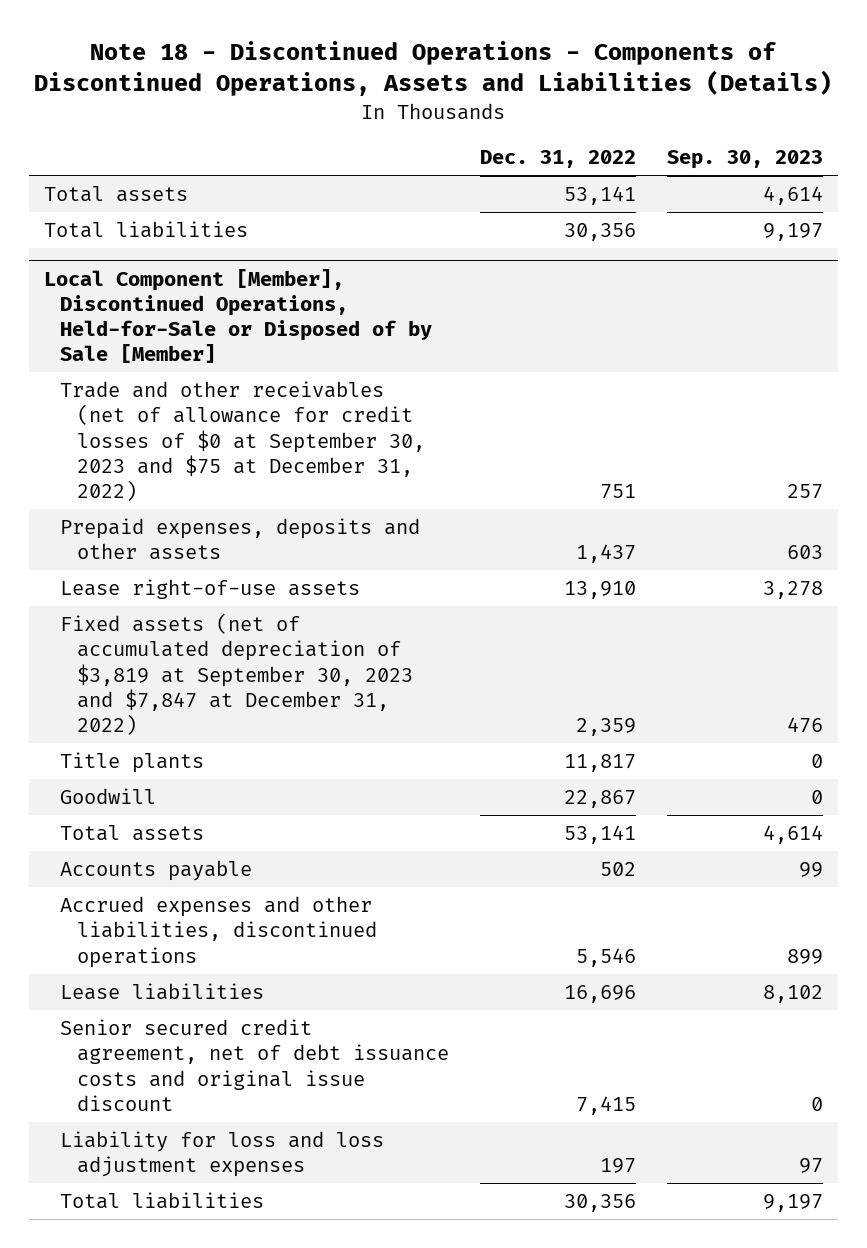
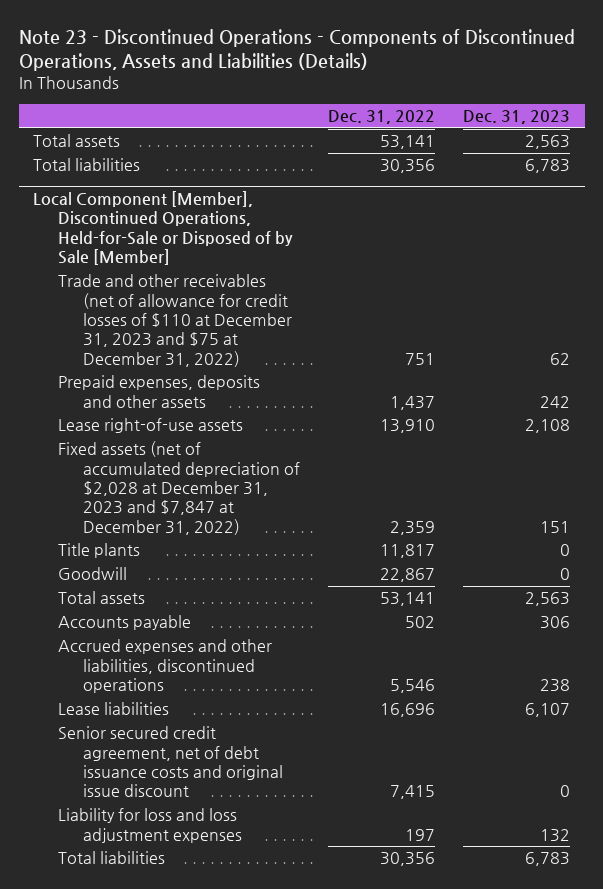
[34,41,833,97] Note 18 - Discontinued Operations - Components of Discontinued Operations, Assets and Liabilities (Details) -> [18,28,575,72] Note 23 - Discontinued Operations - Components of Discontinued Operations, Assets and Liabilities (Details)
[666,150,823,170] Sep. 30, 2023 -> none
none -> [463,110,571,125] Dec. 31, 2023
[60,381,425,502] Trade and other receivables (net of allowance for credit losses of $0 at September 30, 2023 and $75 at December 31, 2022) -> [57,274,292,367] Trade and other receivables (net of allowance for credit losses of $110 at December 31, 2023 and $75 at December 31, 2022)
[60,613,413,736] Fixed assets (net of accumulated depreciation of $3,819 at September 30, 2023 and $7,847 at December 31, 2022) -> [57,441,300,535] Fixed assets (net of accumulated depreciation of $2,028 at December 31, 2023 and $7,847 at December 31, 2022)

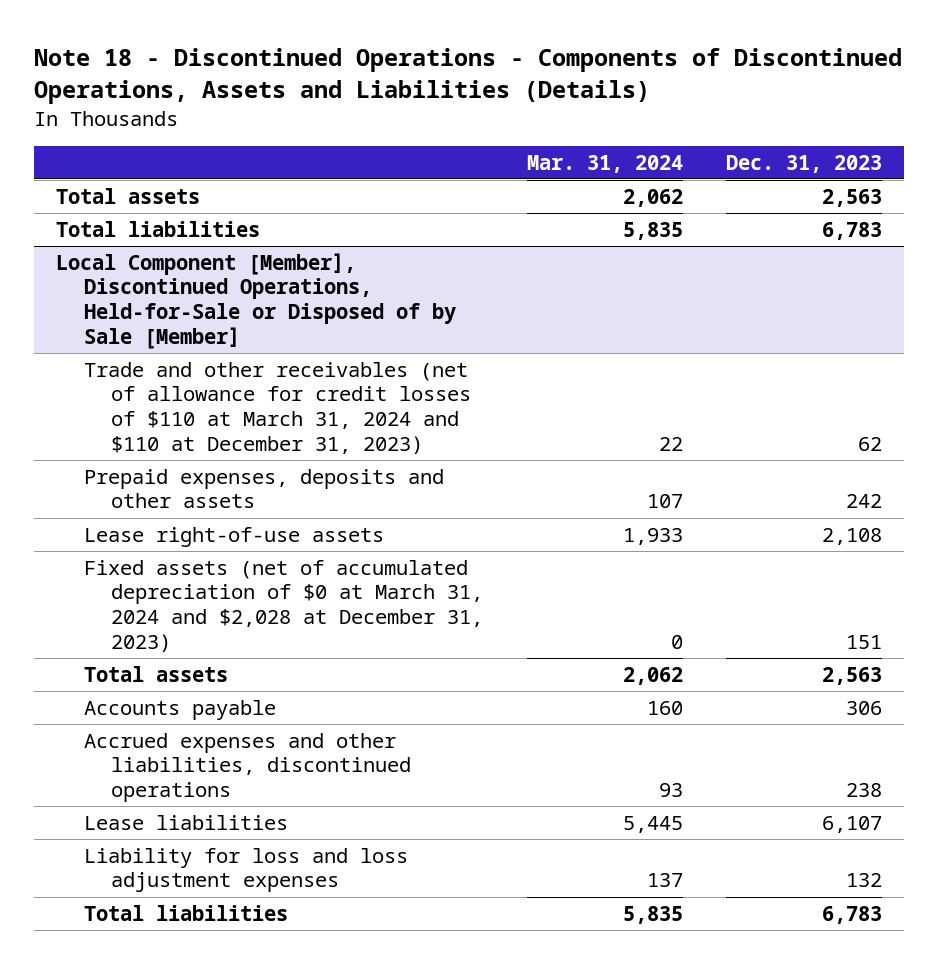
[18,28,575,72] Note 23 - Discontinued Operations - Components of Discontinued Operations, Assets and Liabilities (Details) -> [34,48,903,104] Note 18 - Discontinued Operations - Components of Discontinued Operations, Assets and Liabilities (Details)
[328,110,436,125] Dec. 31, 2022 -> none
none -> [526,154,683,173] Mar. 31, 2024
[57,274,292,367] Trade and other receivables (net of allowance for credit losses of $110 at December 31, 2023 and $75 at December 31, 2022) -> [83,361,471,454] Trade and other receivables (net of allowance for credit losses of $110 at March 31, 2024 and $110 at December 31, 2023)
[57,543,140,559] Title plants -> none
[57,567,127,581] Goodwill -> none
[57,441,300,535] Fixed assets (net of accumulated depreciation of $2,028 at December 31, 2023 and $7,847 at December 31, 2022) -> [83,559,483,652] Fixed assets (net of accumulated depreciation of $0 at March 31, 2024 and $2,028 at December 31, 2023)
[57,726,283,798] Senior secured credit agreement, net of debt issuance costs and original issue discount -> none

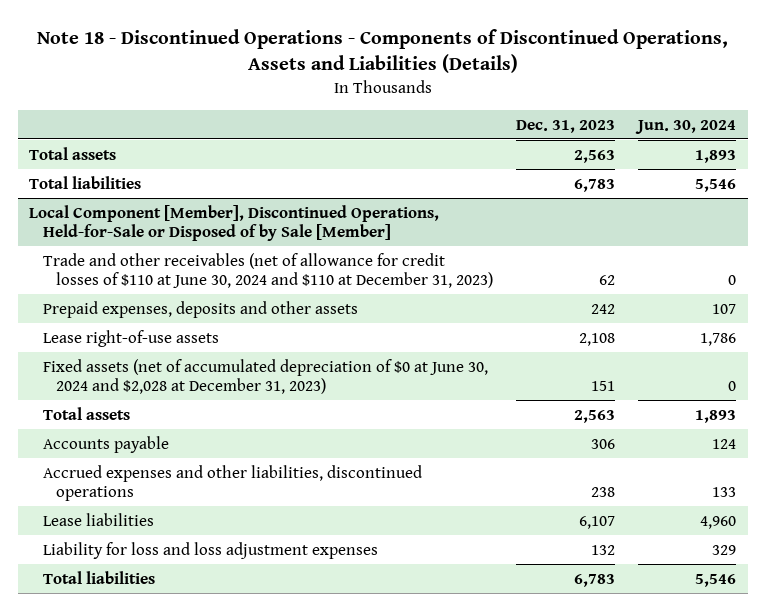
[526,154,683,173] Mar. 31, 2024 -> none
none -> [635,119,737,134] Jun. 30, 2024
[83,361,471,454] Trade and other receivables (net of allowance for credit losses of $110 at March 31, 2024 and $110 at December 31, 2023) -> [42,252,494,289] Trade and other receivables (net of allowance for credit losses of $110 at June 30, 2024 and $110 at December 31, 2023)
[83,559,483,652] Fixed assets (net of accumulated depreciation of $0 at March 31, 2024 and $2,028 at December 31, 2023) -> [42,358,488,395] Fixed assets (net of accumulated depreciation of $0 at June 30, 2024 and $2,028 at December 31, 2023)

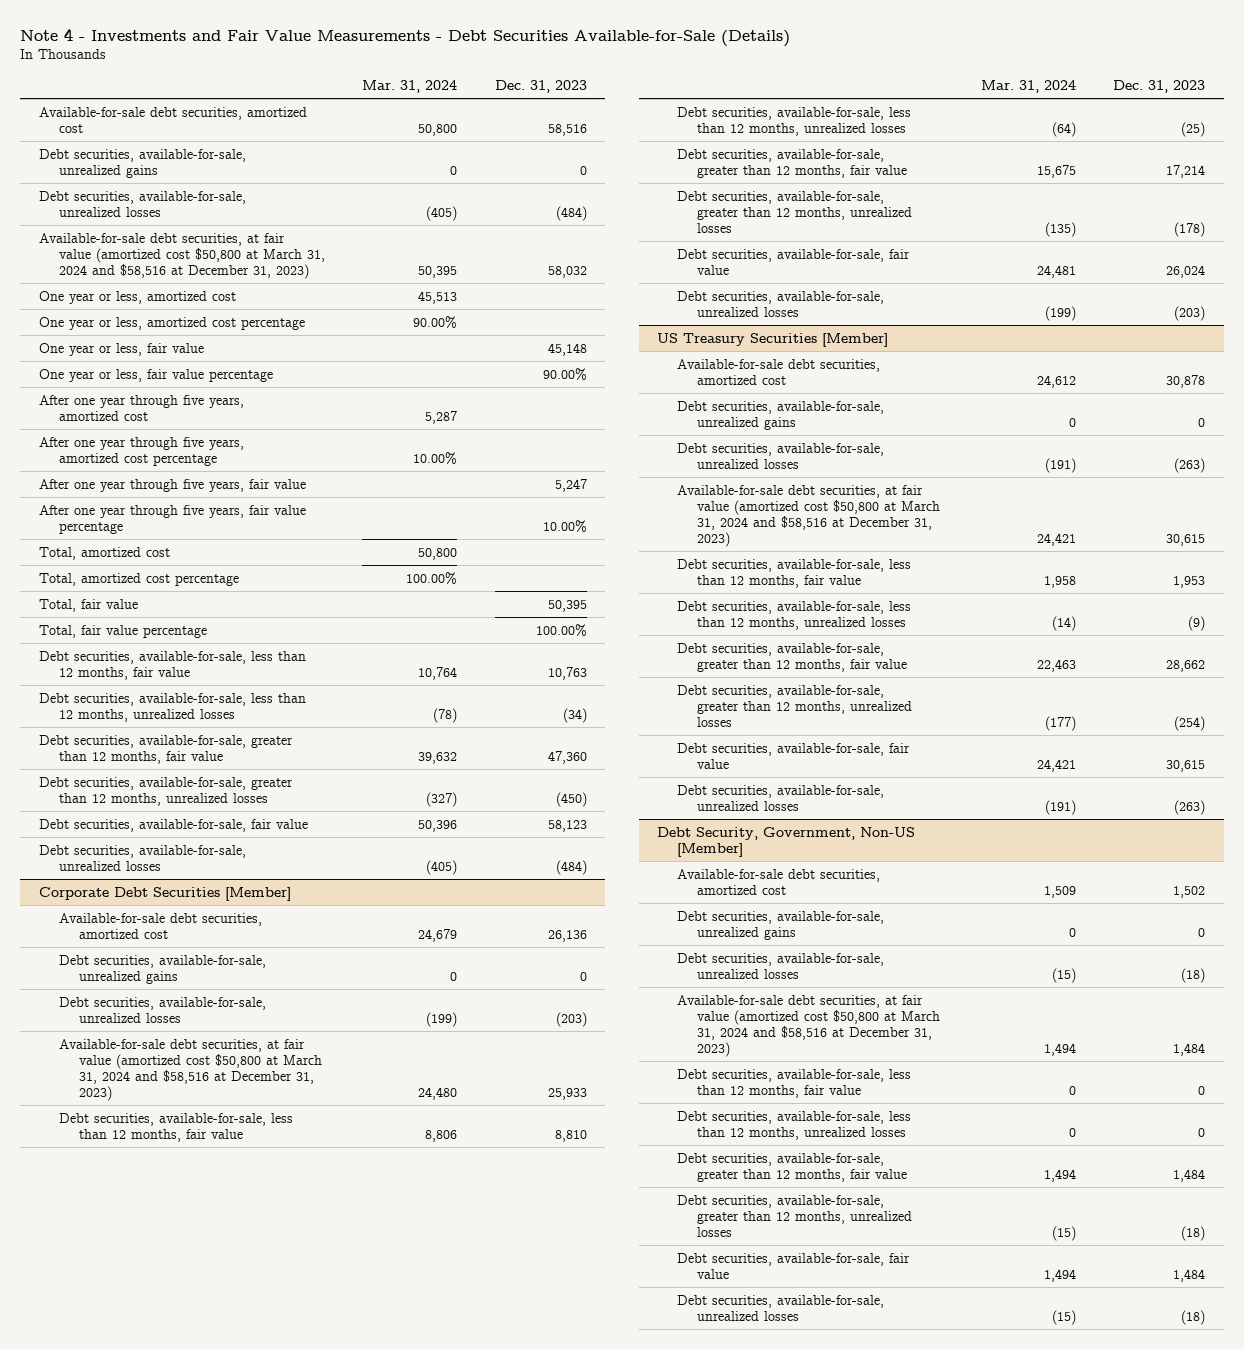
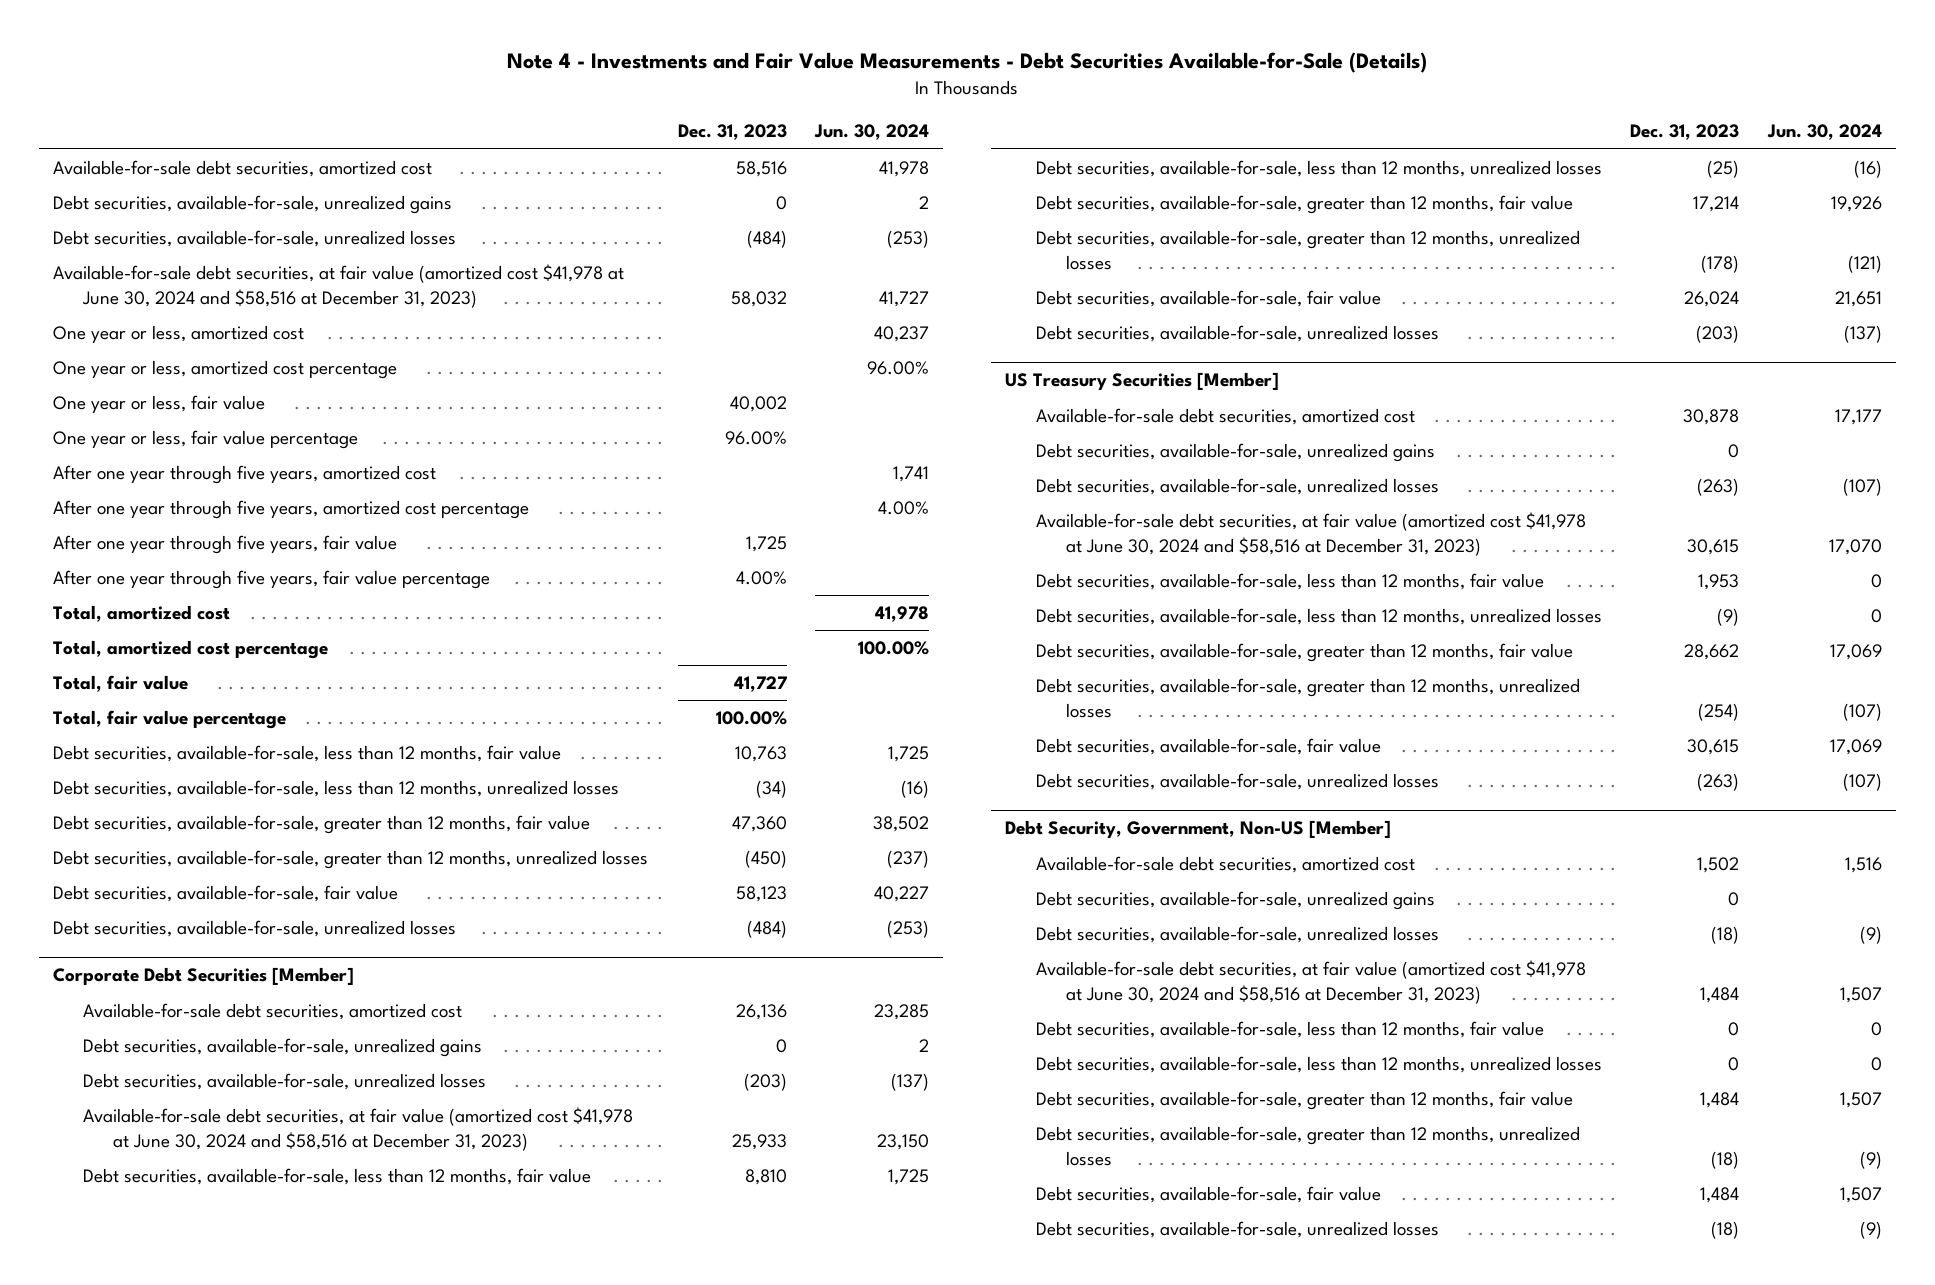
[362,79,458,93] Mar. 31, 2024 -> none
none -> [814,124,930,141] Jun. 30, 2024
[38,232,325,279] Available-for-sale debt securities, at fair value (amortized cost $50,800 at March 31, 2024 and $58,516 at December 31, 2023) -> [52,263,624,308] Available-for-sale debt securities, at fair value (amortized cost $41,978 at June 30, 2024 and $58,516 at December 31, 2023)
[547,342,587,356] 45,148 -> [729,395,787,412] 40,002
[542,367,587,381] 90.00% -> [724,430,787,445] 96.00%
[554,478,587,492] 5,247 -> [745,535,787,552] 1,725
[542,519,587,533] 10.00% -> [735,570,787,585] 4.00%
[547,599,587,612] 50,395 -> [733,675,787,692] 41,727
[58,1038,322,1101] Available-for-sale debt securities, at fair value (amortized cost $50,800 at March 31, 2024 and $58,516 at December 31, 2023) -> [83,1106,634,1151] Available-for-sale debt securities, at fair value (amortized cost $41,978 at June 30, 2024 and $58,516 at December 31, 2023)
[677,484,941,547] Available-for-sale debt securities, at fair value (amortized cost $50,800 at March 31, 2024 and $58,516 at December 31, 2023) -> [1035,511,1586,556] Available-for-sale debt securities, at fair value (amortized cost $41,978 at June 30, 2024 and $58,516 at December 31, 2023)
[677,994,941,1057] Available-for-sale debt securities, at fair value (amortized cost $50,800 at March 31, 2024 and $58,516 at December 31, 2023) -> [1035,959,1586,1004] Available-for-sale debt securities, at fair value (amortized cost $41,978 at June 30, 2024 and $58,516 at December 31, 2023)

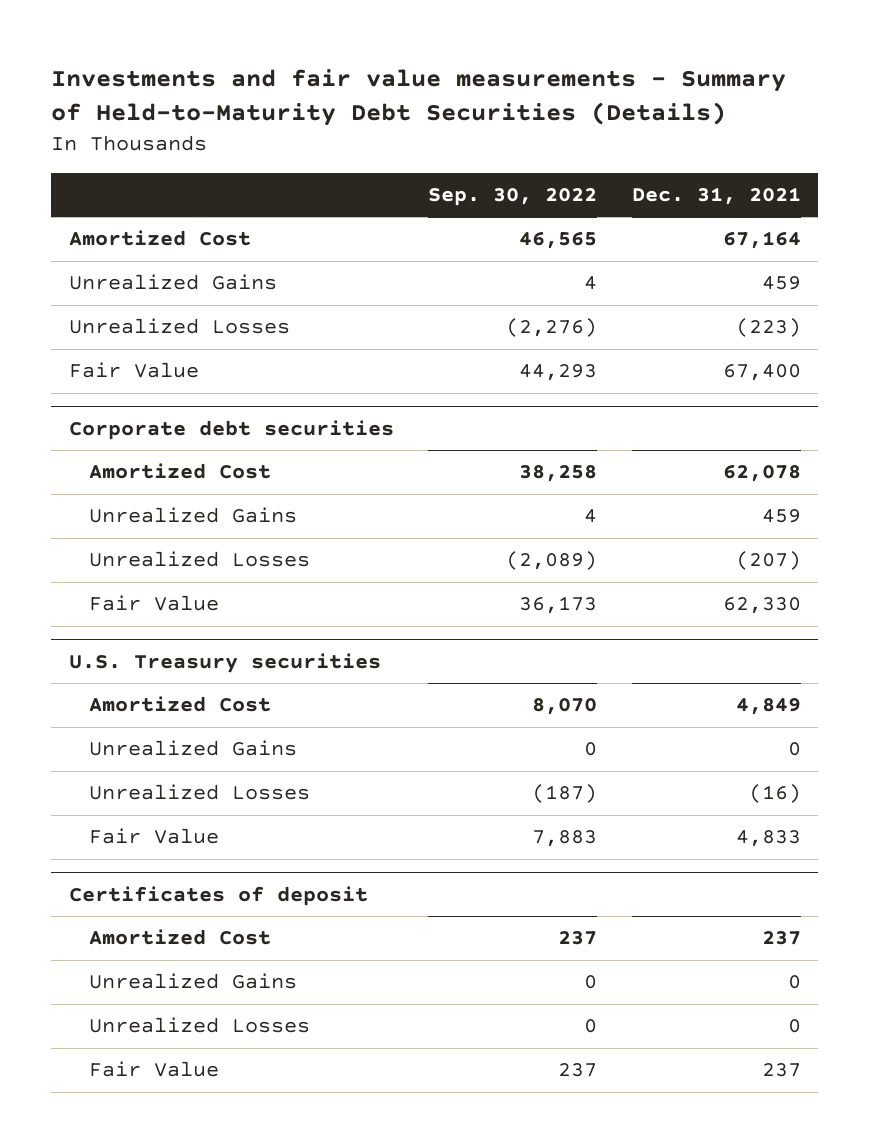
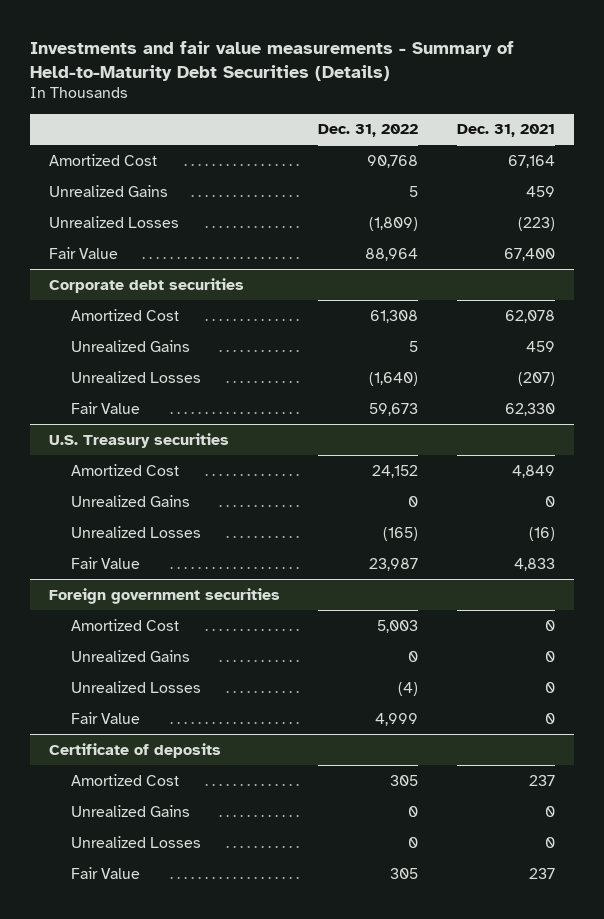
[428,188,598,207] Sep. 30, 2022 -> none
none -> [318,124,419,138] Dec. 31, 2022
none -> [49,587,281,604] Foreign government securities
none -> [71,618,180,631] Amortized Cost
none -> [71,649,191,662] Unrealized Gains
none -> [71,680,202,693] Unrealized Losses
none -> [71,711,141,724] Fair Value
[68,885,368,906] Certificates of deposit -> [49,742,222,758] Certificate of deposits

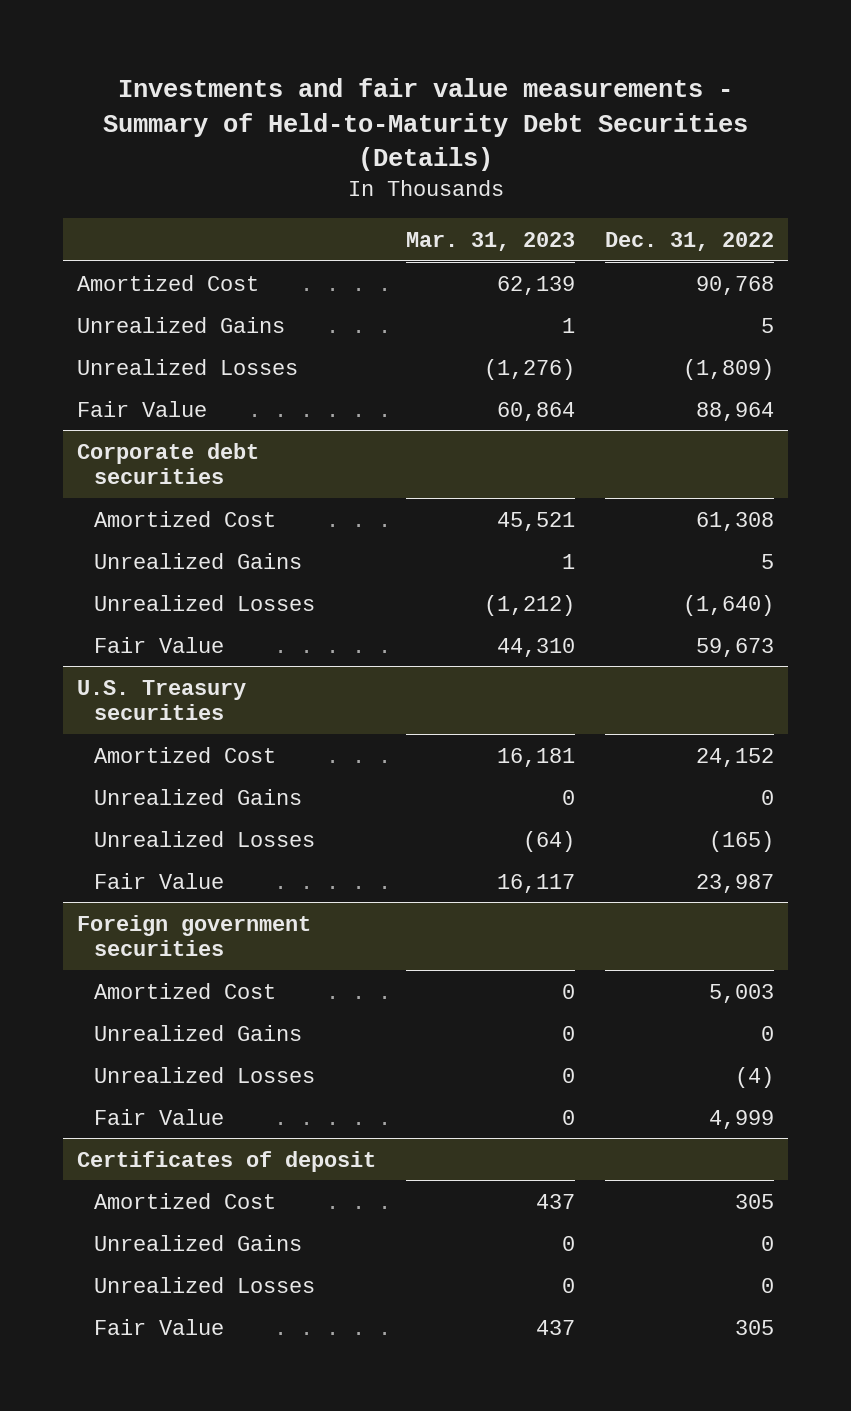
[456,124,555,138] Dec. 31, 2021 -> none
none -> [406,231,576,251] Mar. 31, 2023
[49,742,222,758] Certificate of deposits -> [77,1150,377,1172] Certificates of deposit

